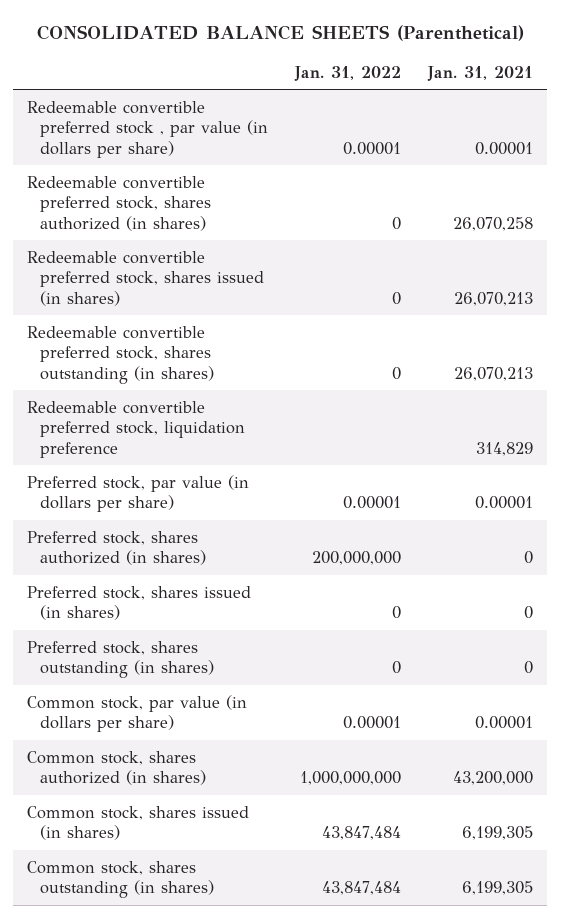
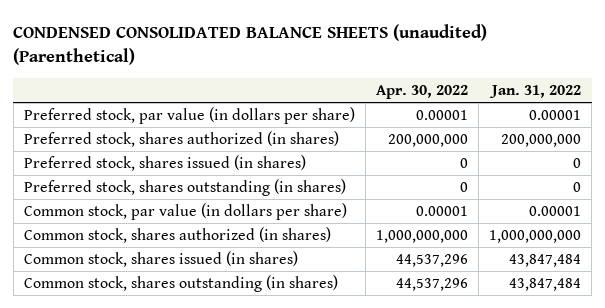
[37,25,525,42] CONSOLIDATED BALANCE SHEETS (Parenthetical) -> [13,23,488,66] CONDENSED CONSOLIDATED BALANCE SHEETS (unaudited) (Parenthetical)
[427,66,534,82] Jan. 31, 2021 -> none
none -> [376,84,469,99] Apr. 30, 2022
[27,100,268,159] Redeemable convertible preferred stock , par value (in dollars per share) -> none
[27,175,211,232] Redeemable convertible preferred stock, shares authorized (in shares) -> none
[27,250,264,307] Redeemable convertible preferred stock, shares issued (in shares) -> none
[27,325,214,385] Redeemable convertible preferred stock, shares outstanding (in shares) -> none
[27,400,245,459] Redeemable convertible preferred stock, liquidation preference -> none

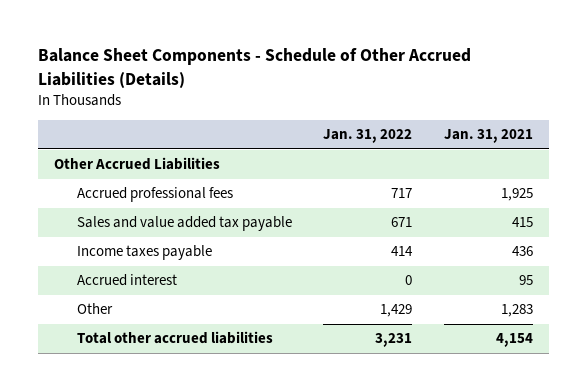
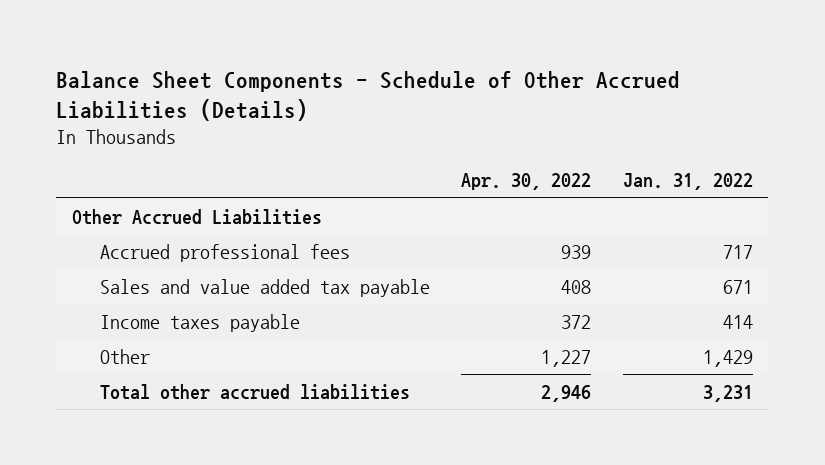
[444,129,534,144] Jan. 31, 2021 -> none
none -> [461,173,592,191] Apr. 30, 2022
[76,274,177,287] Accrued interest -> none

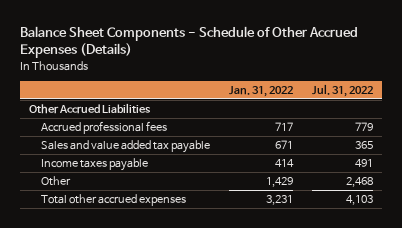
[56,70,681,122] Balance Sheet Components - Schedule of Other Accrued Liabilities (Details) -> [19,25,358,59] Balance Sheet Components - Schedule of Other Accrued Expenses (Details)
[461,173,592,191] Apr. 30, 2022 -> none
none -> [311,83,373,97] Jul. 31, 2022
[99,383,410,400] Total other accrued liabilities -> [40,193,186,206] Total other accrued expenses

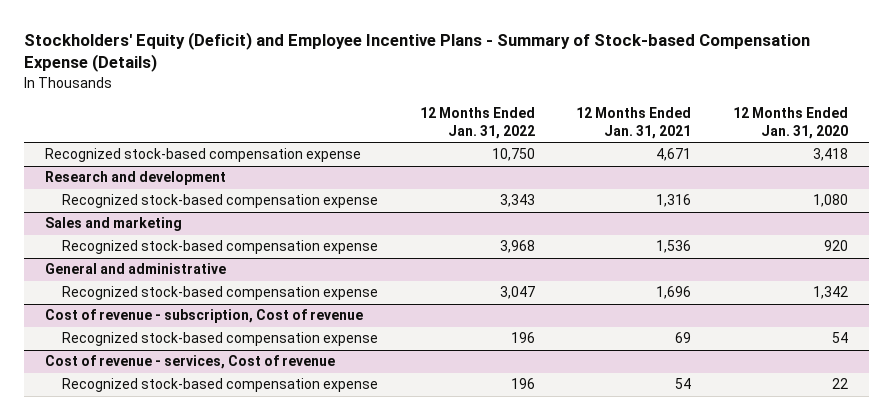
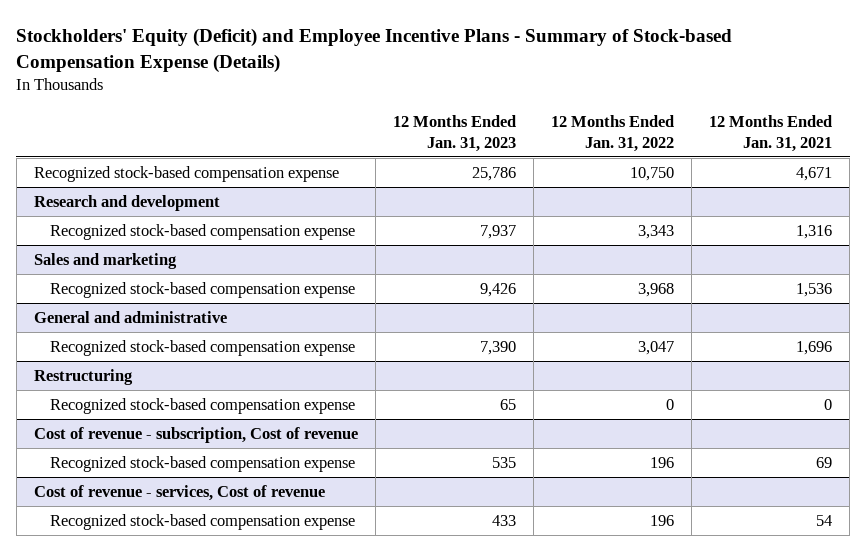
[732,107,848,139] 12 Months Ended Jan. 31, 2020 -> none
none -> [392,114,516,152] 12 Months Ended Jan. 31, 2023
none -> [33,368,133,385] Restructuring
none -> [49,397,355,414] Recognized stock-based compensation expense

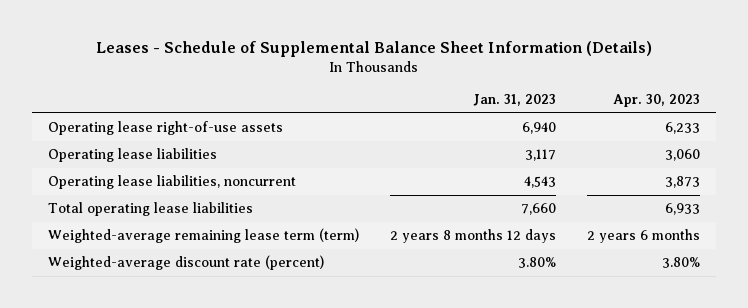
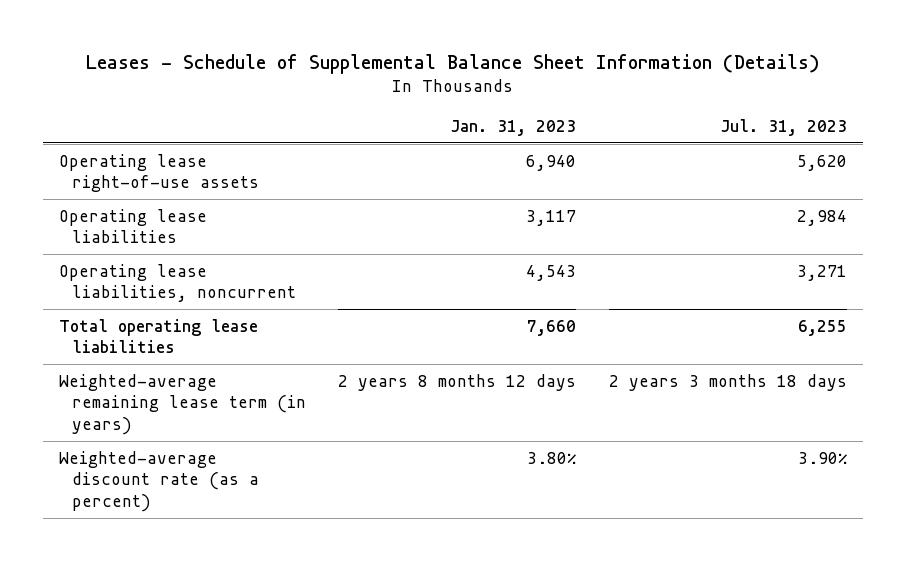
[613,94,701,108] Apr. 30, 2023 -> none
none -> [719,118,847,136] Jul. 31, 2023
[47,228,359,244] Weighted-average remaining lease term (term) -> [59,373,307,435] Weighted-average remaining lease term (in years)
[47,255,324,271] Weighted-average discount rate (percent) -> [59,450,260,512] Weighted-average discount rate (as a percent)

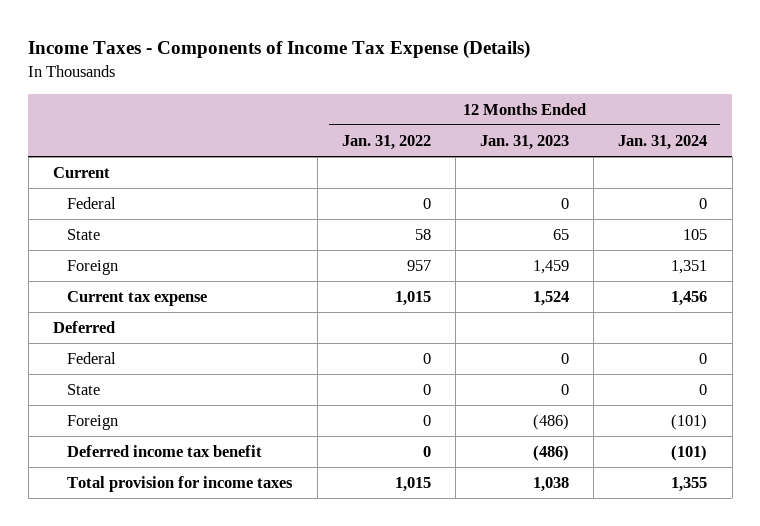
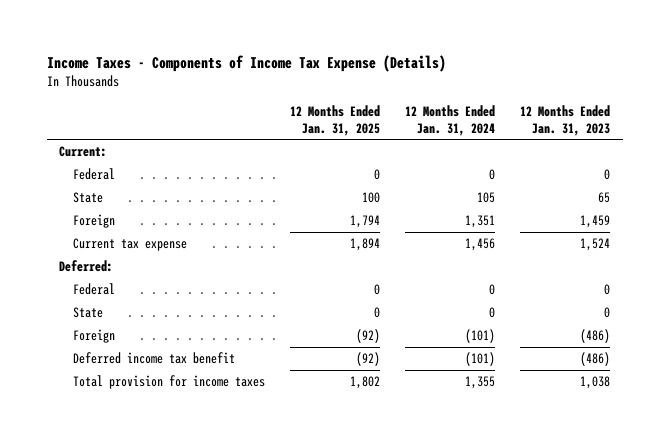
[341,134,431,150] Jan. 31, 2022 -> none
none -> [289,105,380,136] 12 Months Ended Jan. 31, 2025
[53,167,111,179] Current -> [59,146,108,158] Current:
[53,321,116,334] Deferred -> [59,260,114,273] Deferred:

